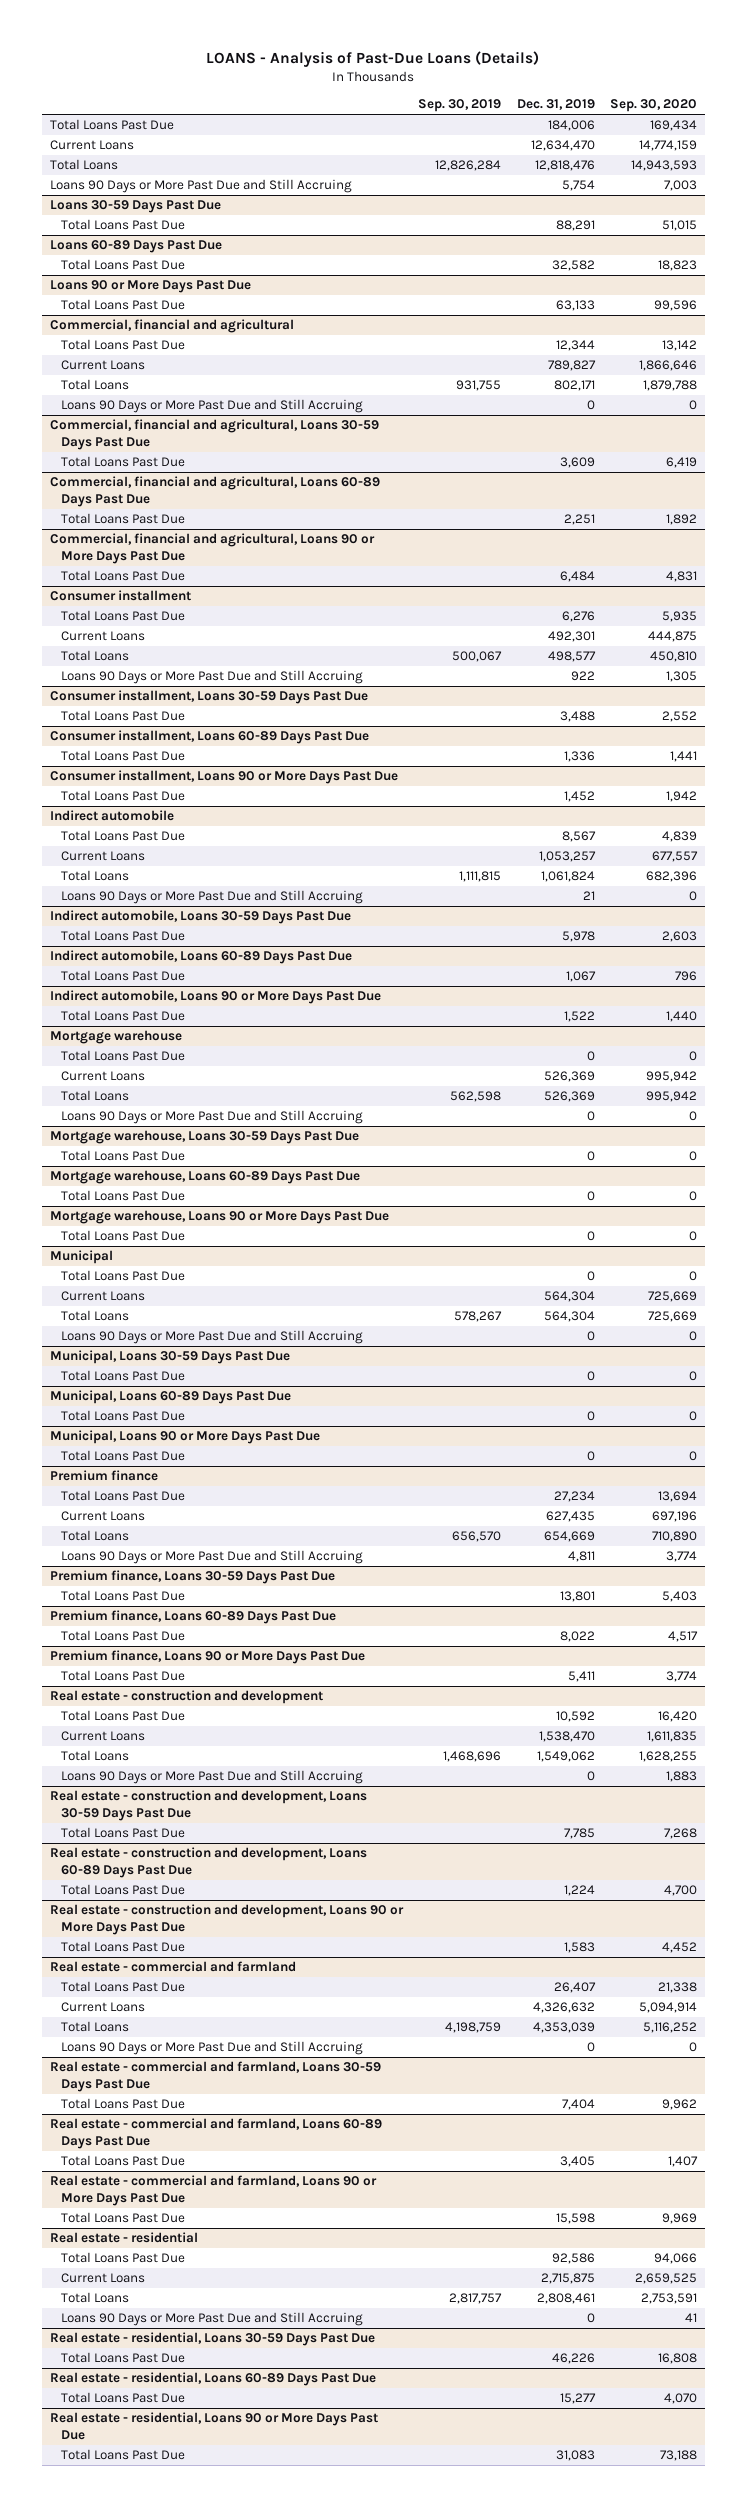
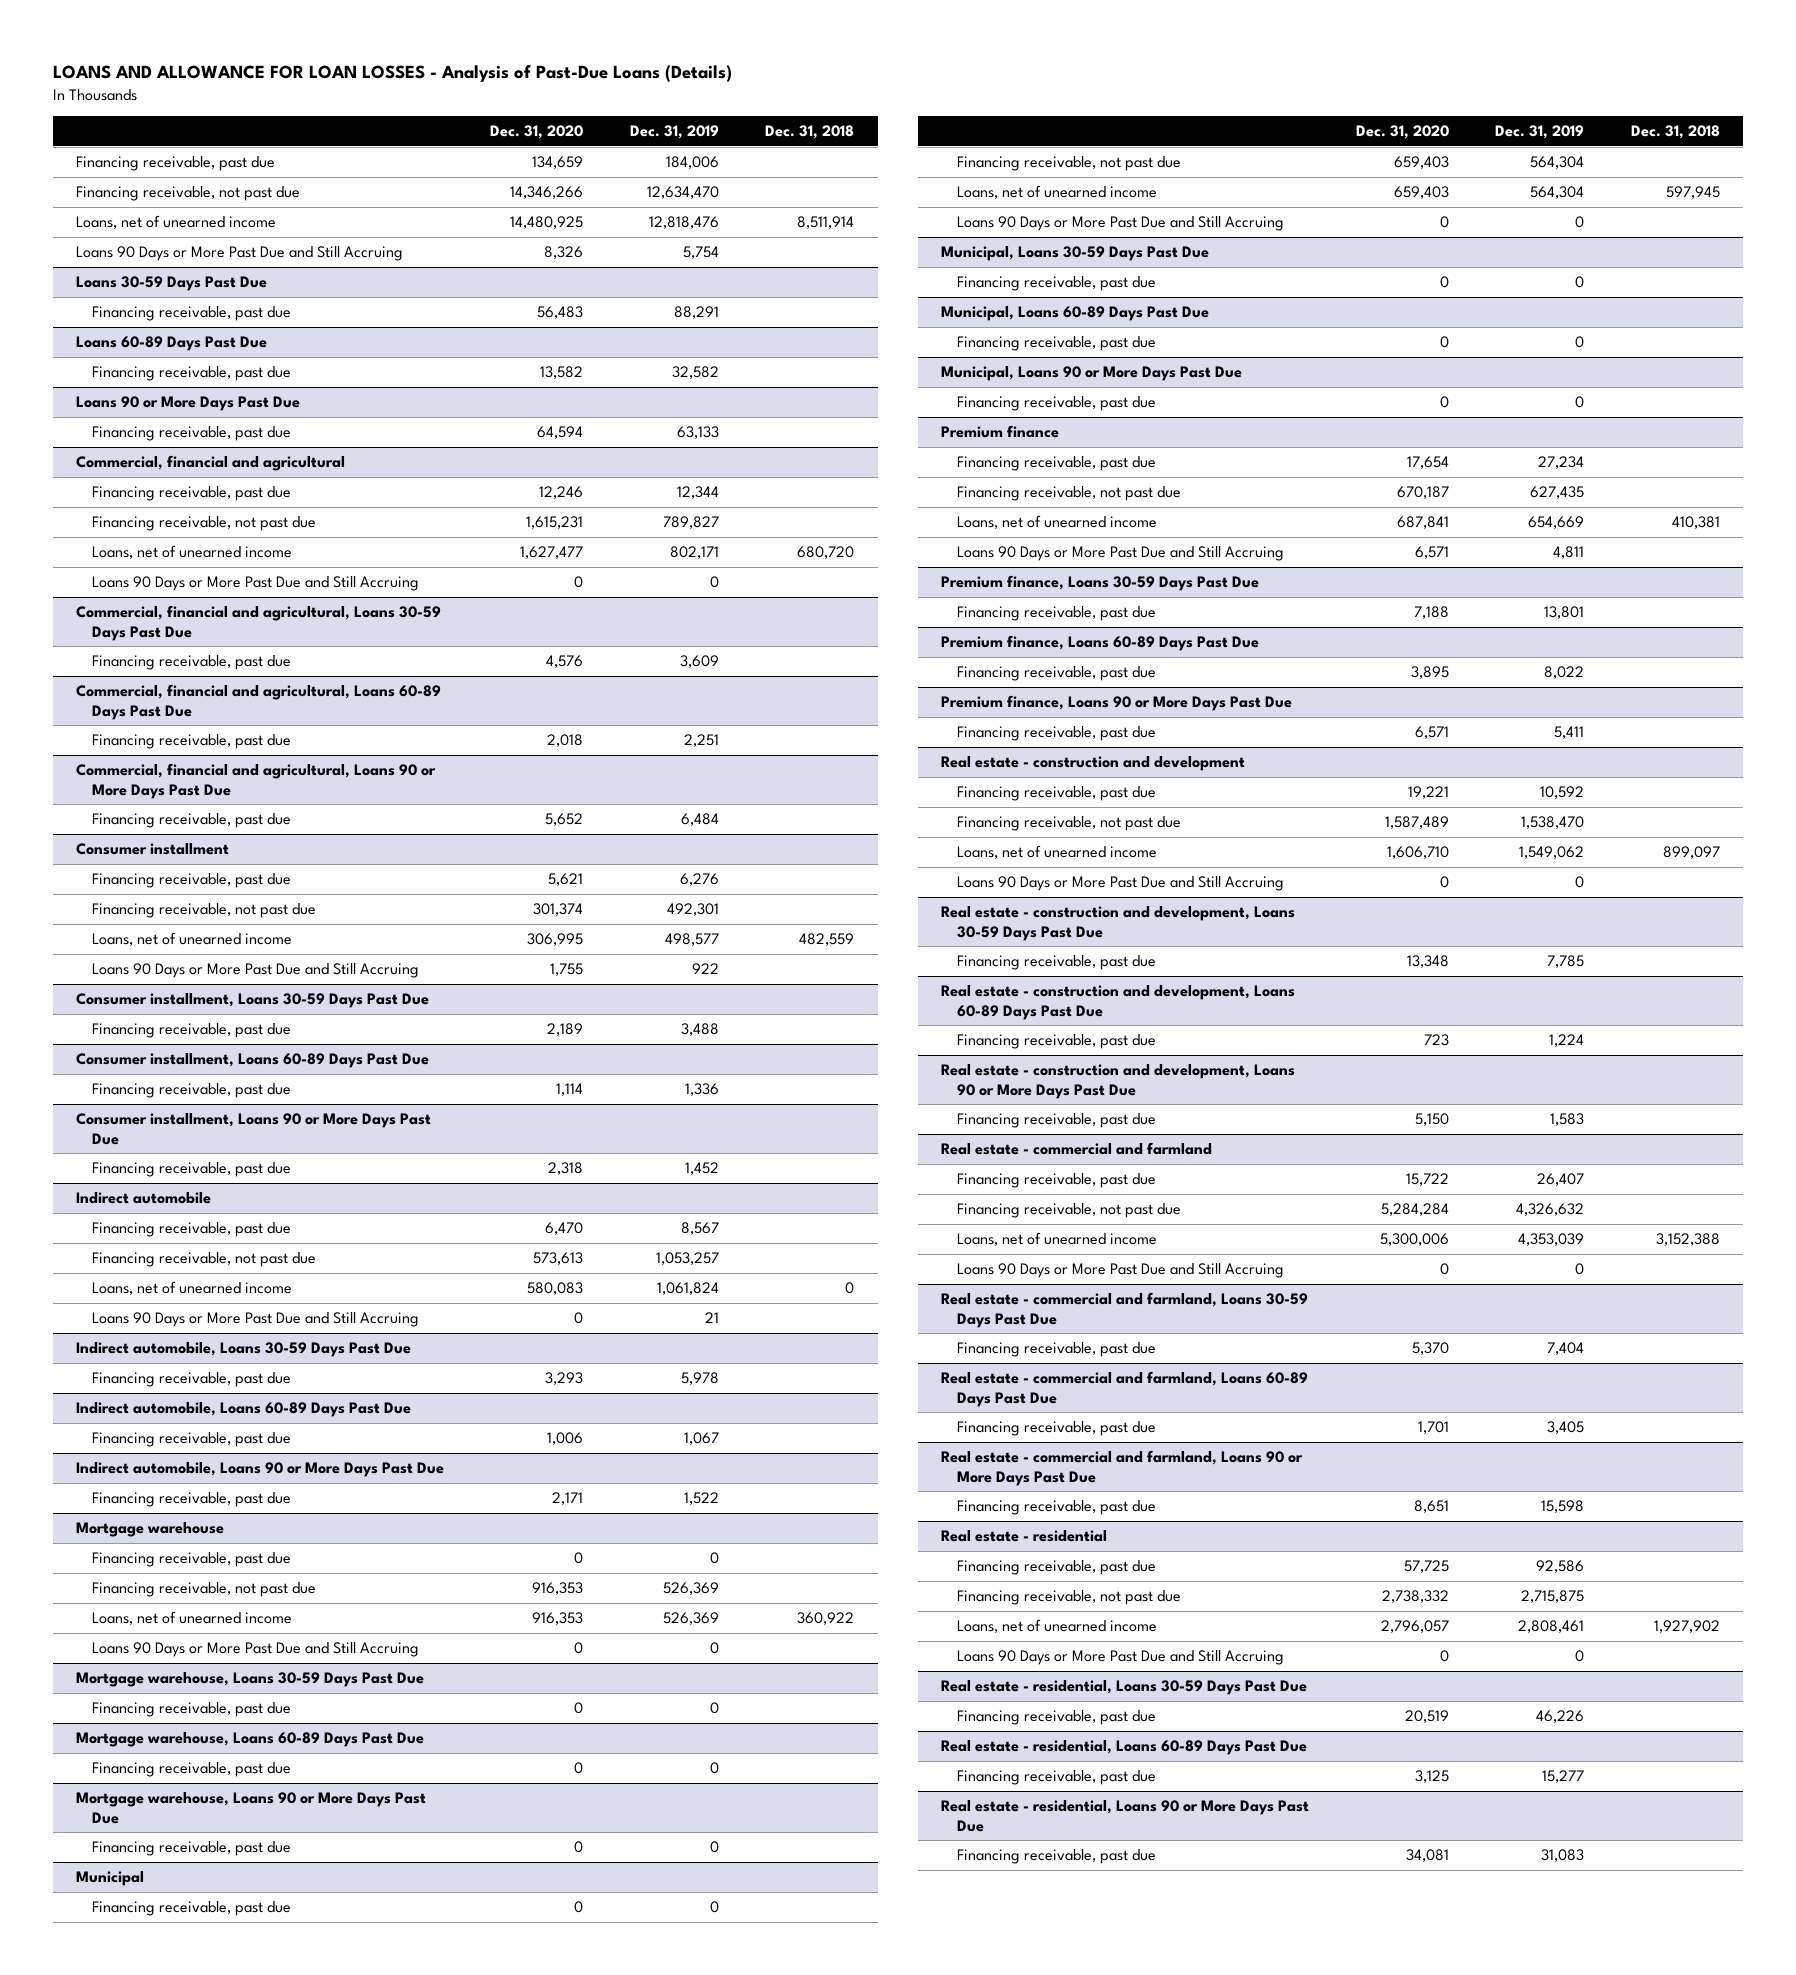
[206,50,540,67] LOANS - Analysis of Past-Due Loans (Details) -> [52,64,732,82] LOANS AND ALLOWANCE FOR LOAN LOSSES - Analysis of Past-Due Loans (Details)
[418,99,502,113] Sep. 30, 2019 -> none
[610,99,698,113] Sep. 30, 2020 -> none
none -> [490,125,584,140] Dec. 31, 2020
none -> [765,125,855,140] Dec. 31, 2018
[49,119,174,131] Total Loans Past Due -> [75,156,275,172] Financing receivable, past due
[49,140,134,151] Current Loans -> [75,186,300,202] Financing receivable, not past due
[49,159,118,171] Total Loans -> [75,215,276,230] Loans, net of unearned income
[61,219,186,231] Total Loans Past Due -> [91,306,291,322] Financing receivable, past due
[61,259,186,271] Total Loans Past Due -> [91,366,291,382] Financing receivable, past due
[61,299,186,311] Total Loans Past Due -> [91,426,291,442] Financing receivable, past due
[61,339,186,351] Total Loans Past Due -> [91,486,291,502] Financing receivable, past due
[61,360,146,371] Current Loans -> [91,516,316,532] Financing receivable, not past due
[61,379,130,391] Total Loans -> [91,545,292,560] Loans, net of unearned income
[61,456,186,468] Total Loans Past Due -> [91,655,291,671] Financing receivable, past due
[61,513,186,525] Total Loans Past Due -> [91,734,291,750] Financing receivable, past due
[61,570,186,582] Total Loans Past Due -> [91,813,291,829] Financing receivable, past due
[61,610,186,622] Total Loans Past Due -> [91,873,291,889] Financing receivable, past due
[61,631,146,642] Current Loans -> [91,903,316,919] Financing receivable, not past due
[61,650,130,662] Total Loans -> [91,932,292,947] Loans, net of unearned income
[61,710,186,722] Total Loans Past Due -> [91,1023,291,1039] Financing receivable, past due
[61,750,186,762] Total Loans Past Due -> [91,1083,291,1099] Financing receivable, past due
[61,790,186,802] Total Loans Past Due -> [91,1162,291,1178] Financing receivable, past due
[61,830,186,842] Total Loans Past Due -> [91,1222,291,1238] Financing receivable, past due
[61,851,146,862] Current Loans -> [91,1252,316,1268] Financing receivable, not past due
[61,870,130,882] Total Loans -> [91,1281,292,1296] Loans, net of unearned income
[61,930,186,942] Total Loans Past Due -> [91,1372,291,1388] Financing receivable, past due
[61,970,186,982] Total Loans Past Due -> [91,1432,291,1448] Financing receivable, past due
[61,1010,186,1022] Total Loans Past Due -> [91,1492,291,1508] Financing receivable, past due
[61,1050,186,1062] Total Loans Past Due -> [91,1552,291,1568] Financing receivable, past due
[61,1071,146,1082] Current Loans -> [91,1582,316,1598] Financing receivable, not past due
[61,1090,130,1102] Total Loans -> [91,1611,292,1626] Loans, net of unearned income
[61,1150,186,1162] Total Loans Past Due -> [91,1702,291,1718] Financing receivable, past due
[61,1190,186,1202] Total Loans Past Due -> [91,1762,291,1778] Financing receivable, past due
[61,1230,186,1242] Total Loans Past Due -> [91,1841,291,1857] Financing receivable, past due
[61,1270,186,1282] Total Loans Past Due -> [91,1901,291,1917] Financing receivable, past due
[61,1291,146,1302] Current Loans -> [957,156,1182,172] Financing receivable, not past due
[61,1310,130,1322] Total Loans -> [957,185,1158,200] Loans, net of unearned income
[61,1370,186,1382] Total Loans Past Due -> [957,276,1157,292] Financing receivable, past due
[61,1410,186,1422] Total Loans Past Due -> [957,336,1157,352] Financing receivable, past due
[61,1450,186,1462] Total Loans Past Due -> [957,396,1157,412] Financing receivable, past due
[61,1490,186,1502] Total Loans Past Due -> [957,456,1157,472] Financing receivable, past due
[61,1511,146,1522] Current Loans -> [957,486,1182,502] Financing receivable, not past due
[61,1530,130,1542] Total Loans -> [957,515,1158,530] Loans, net of unearned income
[61,1590,186,1602] Total Loans Past Due -> [957,606,1157,622] Financing receivable, past due
[61,1630,186,1642] Total Loans Past Due -> [957,666,1157,682] Financing receivable, past due
[61,1670,186,1682] Total Loans Past Due -> [957,726,1157,742] Financing receivable, past due
[61,1710,186,1722] Total Loans Past Due -> [957,786,1157,802] Financing receivable, past due
[61,1731,146,1742] Current Loans -> [957,816,1182,832] Financing receivable, not past due
[61,1750,130,1762] Total Loans -> [957,845,1158,860] Loans, net of unearned income
[61,1827,186,1839] Total Loans Past Due -> [957,955,1157,971] Financing receivable, past due
[61,1884,186,1896] Total Loans Past Due -> [957,1034,1157,1050] Financing receivable, past due
[61,1941,186,1953] Total Loans Past Due -> [957,1113,1157,1129] Financing receivable, past due
[61,1981,186,1993] Total Loans Past Due -> [957,1173,1157,1189] Financing receivable, past due
[61,2002,146,2013] Current Loans -> [957,1203,1182,1219] Financing receivable, not past due
[61,2021,130,2033] Total Loans -> [957,1232,1158,1247] Loans, net of unearned income
[61,2098,186,2110] Total Loans Past Due -> [957,1342,1157,1358] Financing receivable, past due
[61,2155,186,2167] Total Loans Past Due -> [957,1421,1157,1437] Financing receivable, past due
[61,2212,186,2224] Total Loans Past Due -> [957,1500,1157,1516] Financing receivable, past due
[61,2252,186,2264] Total Loans Past Due -> [957,1560,1157,1576] Financing receivable, past due
[61,2273,146,2284] Current Loans -> [957,1590,1182,1606] Financing receivable, not past due
[61,2292,130,2304] Total Loans -> [957,1619,1158,1634] Loans, net of unearned income
[61,2352,186,2364] Total Loans Past Due -> [957,1710,1157,1726] Financing receivable, past due
[61,2392,186,2404] Total Loans Past Due -> [957,1770,1157,1786] Financing receivable, past due
[61,2449,186,2461] Total Loans Past Due -> [957,1849,1157,1865] Financing receivable, past due

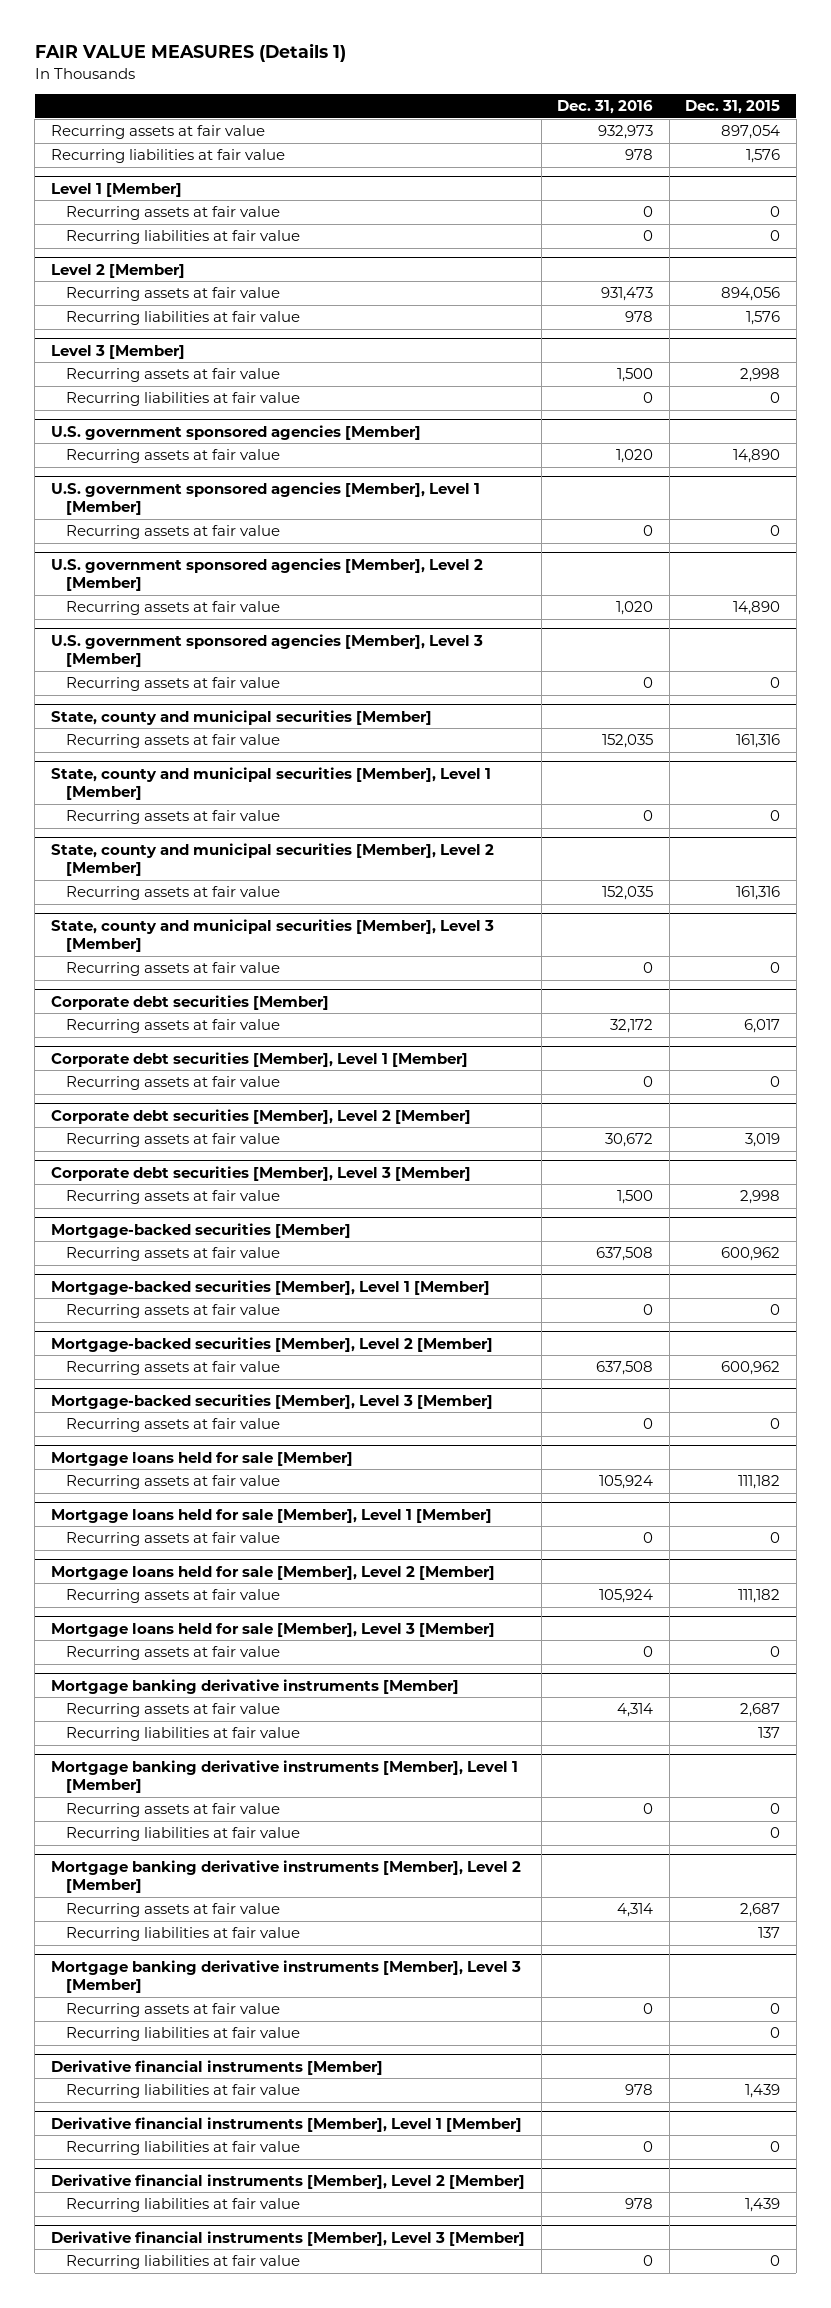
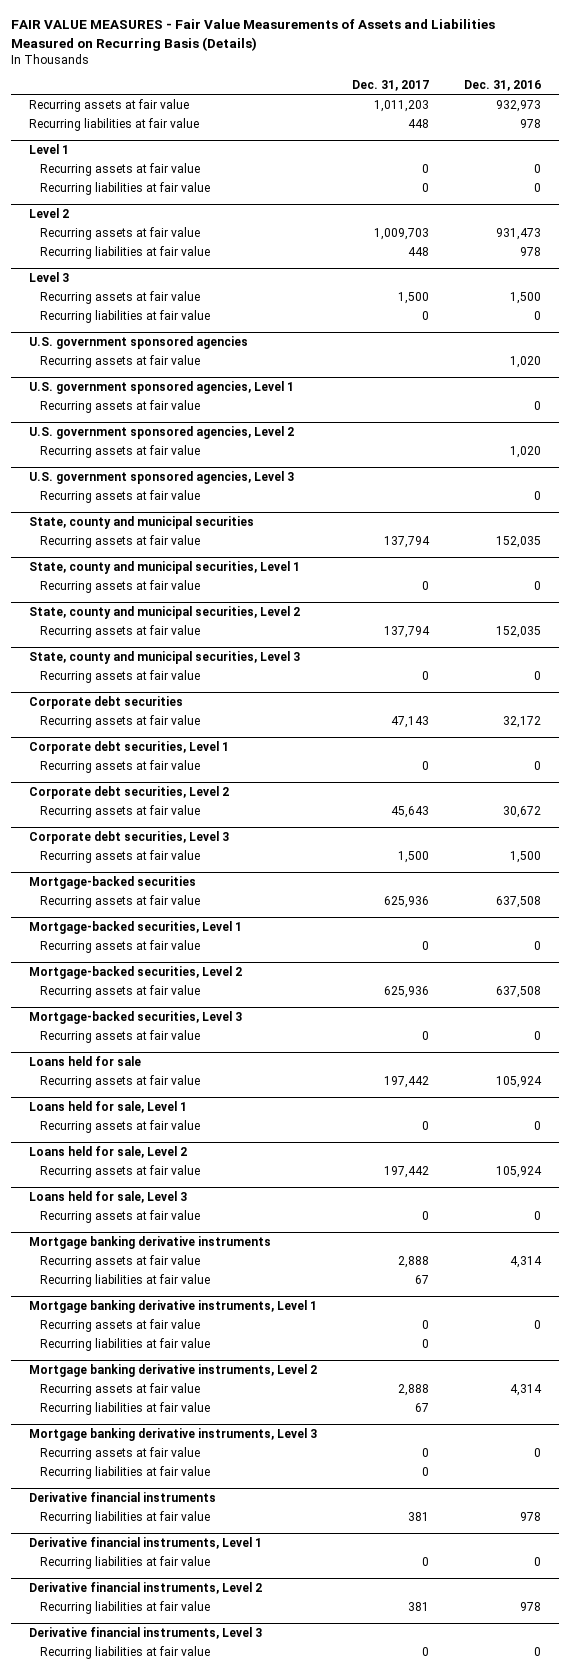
[34,43,346,63] FAIR VALUE MEASURES (Details 1) -> [11,19,496,51] FAIR VALUE MEASURES - Fair Value Measurements of Assets and Liabilities Measured on Recurring Basis (Details)
[685,100,781,115] Dec. 31, 2015 -> none
none -> [351,80,429,92] Dec. 31, 2017
[50,182,182,197] Level 1 [Member] -> [28,144,69,155] Level 1
[50,263,185,278] Level 2 [Member] -> [28,208,69,219] Level 2
[50,344,185,359] Level 3 [Member] -> [28,272,69,283] Level 3
[50,424,421,440] U.S. government sponsored agencies [Member] -> [28,336,248,350] U.S. government sponsored agencies
[50,481,480,516] U.S. government sponsored agencies [Member], Level 1 [Member] -> [28,381,294,395] U.S. government sponsored agencies, Level 1
[50,557,483,592] U.S. government sponsored agencies [Member], Level 2 [Member] -> [28,426,294,440] U.S. government sponsored agencies, Level 2
[50,633,483,668] U.S. government sponsored agencies [Member], Level 3 [Member] -> [28,471,294,485] U.S. government sponsored agencies, Level 3
[50,709,432,725] State, county and municipal securities [Member] -> [28,516,254,530] State, county and municipal securities
[50,766,491,801] State, county and municipal securities [Member], Level 1 [Member] -> [28,561,300,575] State, county and municipal securities, Level 1
[50,842,494,877] State, county and municipal securities [Member], Level 2 [Member] -> [28,606,300,620] State, county and municipal securities, Level 2
[50,918,494,953] State, county and municipal securities [Member], Level 3 [Member] -> [28,651,300,665] State, county and municipal securities, Level 3
[50,994,329,1010] Corporate debt securities [Member] -> [28,696,183,710] Corporate debt securities
[50,1051,468,1067] Corporate debt securities [Member], Level 1 [Member] -> [28,741,229,755] Corporate debt securities, Level 1
[50,1108,471,1124] Corporate debt securities [Member], Level 2 [Member] -> [28,786,229,800] Corporate debt securities, Level 2
[50,1165,471,1181] Corporate debt securities [Member], Level 3 [Member] -> [28,831,229,845] Corporate debt securities, Level 3
[50,1222,351,1238] Mortgage-backed securities [Member] -> [28,876,196,890] Mortgage-backed securities
[50,1279,490,1295] Mortgage-backed securities [Member], Level 1 [Member] -> [28,921,242,935] Mortgage-backed securities, Level 1
[50,1336,493,1352] Mortgage-backed securities [Member], Level 2 [Member] -> [28,966,242,980] Mortgage-backed securities, Level 2
[50,1393,493,1409] Mortgage-backed securities [Member], Level 3 [Member] -> [28,1011,242,1025] Mortgage-backed securities, Level 3
[50,1451,353,1466] Mortgage loans held for sale [Member] -> [28,1056,141,1067] Loans held for sale
[50,1508,492,1523] Mortgage loans held for sale [Member], Level 1 [Member] -> [28,1101,187,1114] Loans held for sale, Level 1
[50,1565,495,1580] Mortgage loans held for sale [Member], Level 2 [Member] -> [28,1146,187,1159] Loans held for sale, Level 2
[50,1622,495,1637] Mortgage loans held for sale [Member], Level 3 [Member] -> [28,1191,187,1204] Loans held for sale, Level 3
[50,1678,459,1694] Mortgage banking derivative instruments [Member] -> [28,1236,271,1250] Mortgage banking derivative instruments
[50,1759,518,1794] Mortgage banking derivative instruments [Member], Level 1 [Member] -> [28,1300,317,1314] Mortgage banking derivative instruments, Level 1
[50,1859,521,1894] Mortgage banking derivative instruments [Member], Level 2 [Member] -> [28,1364,317,1378] Mortgage banking derivative instruments, Level 2
[50,1959,521,1994] Mortgage banking derivative instruments [Member], Level 3 [Member] -> [28,1428,317,1442] Mortgage banking derivative instruments, Level 3
[50,2059,383,2075] Derivative financial instruments [Member] -> [28,1492,216,1503] Derivative financial instruments
[50,2116,522,2132] Derivative financial instruments [Member], Level 1 [Member] -> [28,1537,262,1550] Derivative financial instruments, Level 1
[50,2173,525,2189] Derivative financial instruments [Member], Level 2 [Member] -> [28,1582,262,1595] Derivative financial instruments, Level 2
[50,2230,525,2246] Derivative financial instruments [Member], Level 3 [Member] -> [28,1627,262,1640] Derivative financial instruments, Level 3

